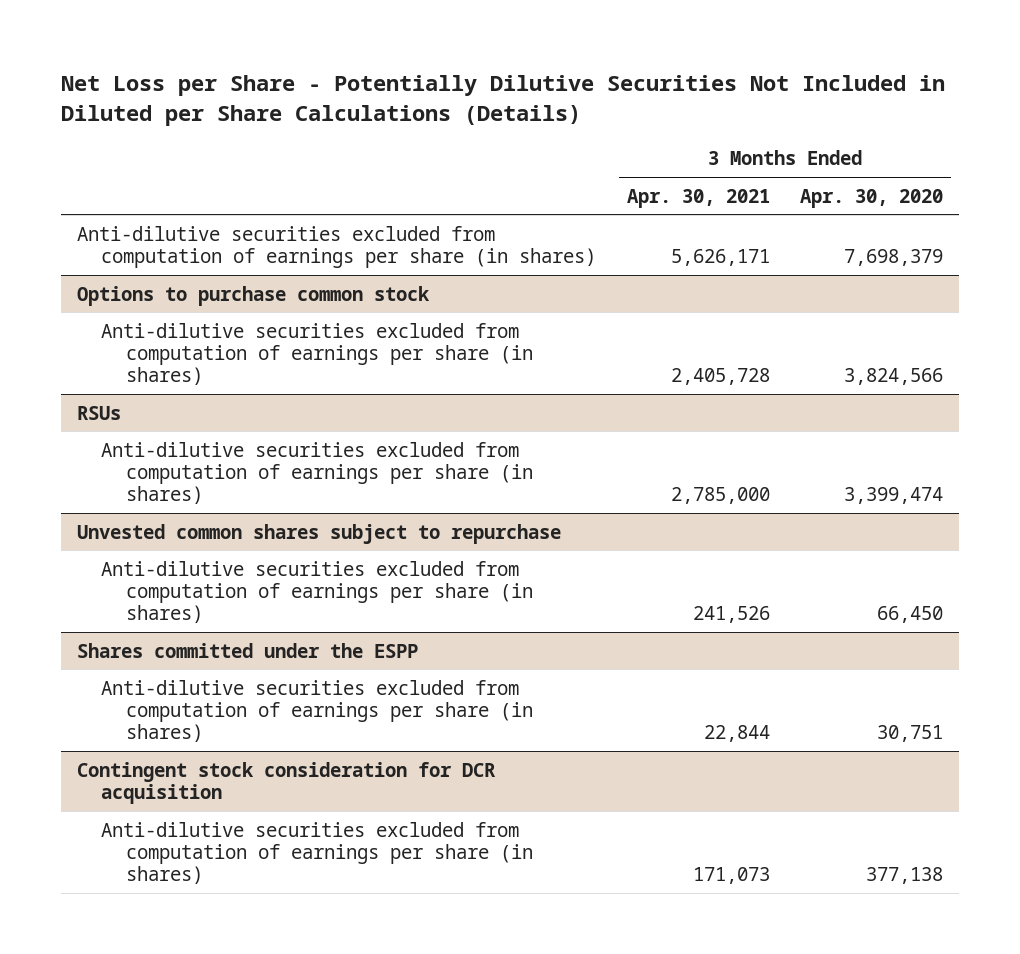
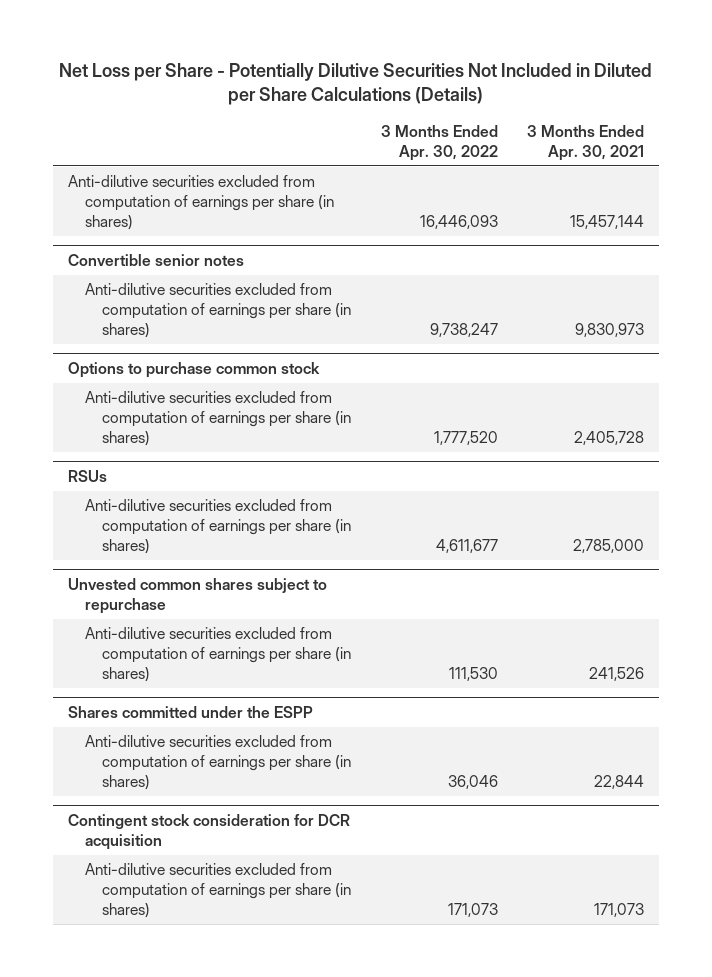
[800,188,944,208] Apr. 30, 2020 -> none
none -> [380,125,498,161] 3 Months Ended Apr. 30, 2022
[670,249,770,267] 5,626,171 -> [569,214,644,229] 15,457,144
none -> [67,254,244,267] Convertible senior notes
none -> [85,283,352,338] Anti-dilutive securities excluded from computation of earnings per share (in shares)

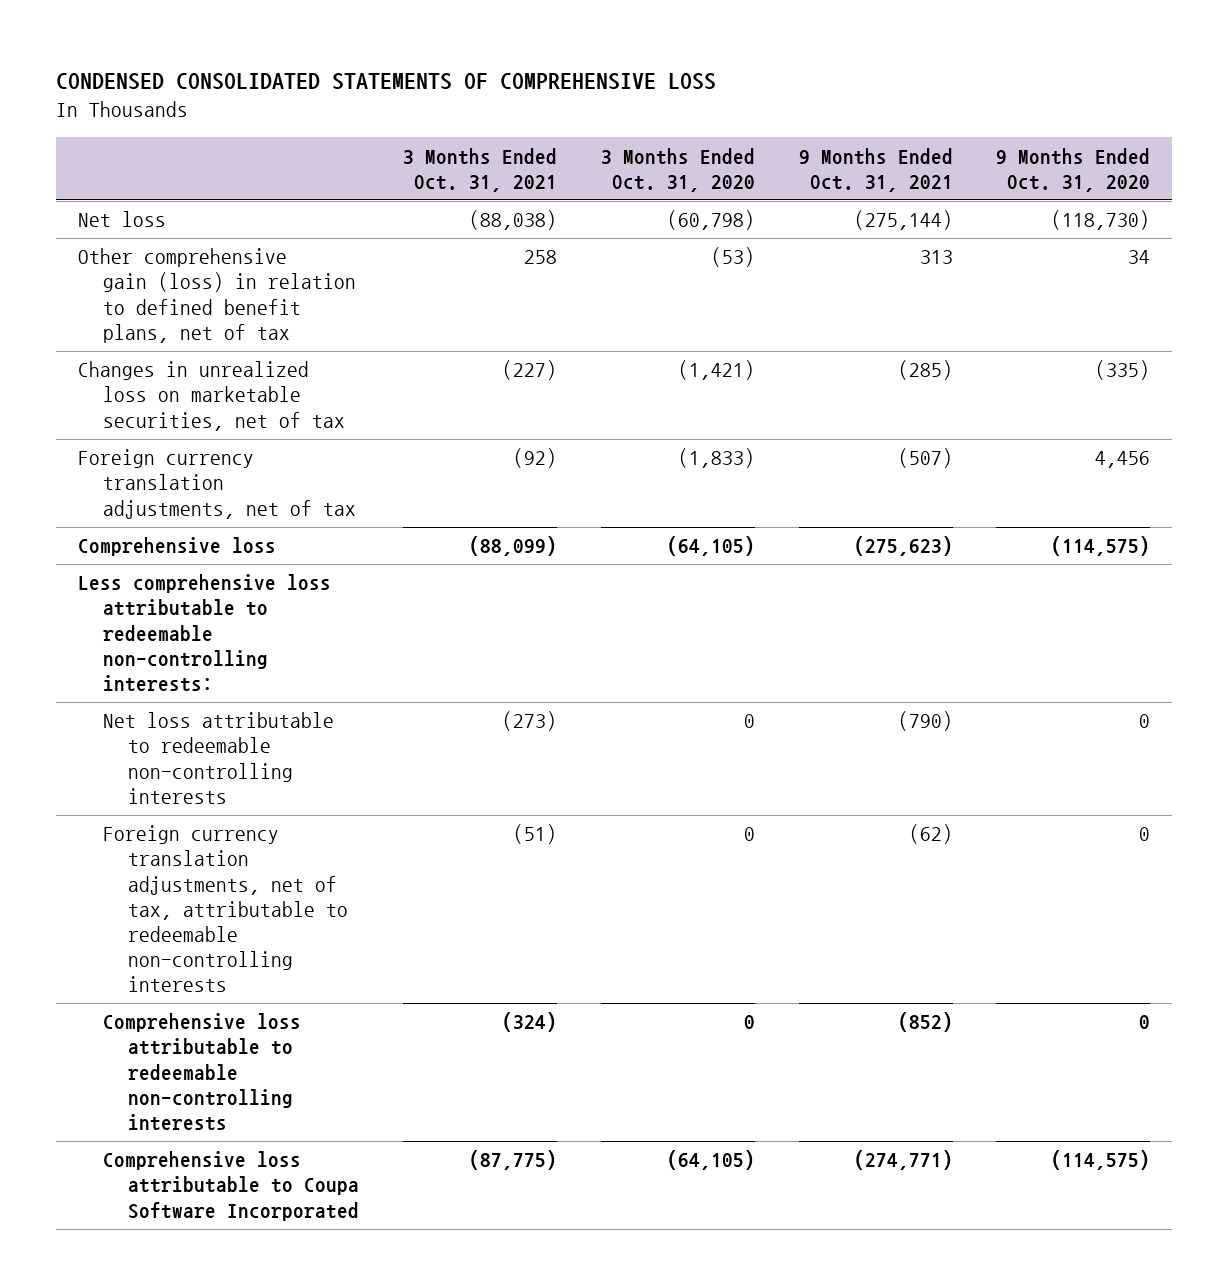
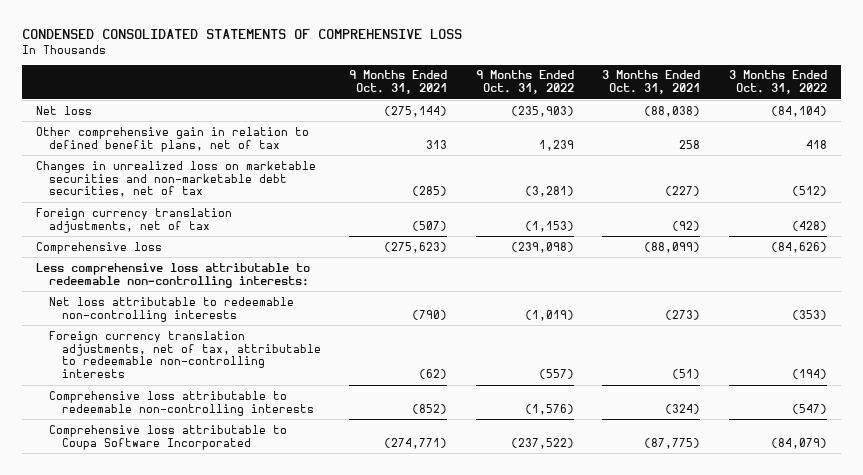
[600,147,755,192] 3 Months Ended Oct. 31, 2020 -> none
[996,147,1151,192] 9 Months Ended Oct. 31, 2020 -> none
none -> [475,70,574,95] 9 Months Ended Oct. 31, 2022
none -> [728,70,827,95] 3 Months Ended Oct. 31, 2022
[77,248,356,343] Other comprehensive gain (loss) in relation to defined benefit plans, net of tax -> [35,126,309,152] Other comprehensive gain in relation to defined benefit plans, net of tax
[77,361,345,431] Changes in unrealized loss on marketable securities, net of tax -> [35,160,316,198] Changes in unrealized loss on marketable securities and non-marketable debt securities, net of tax

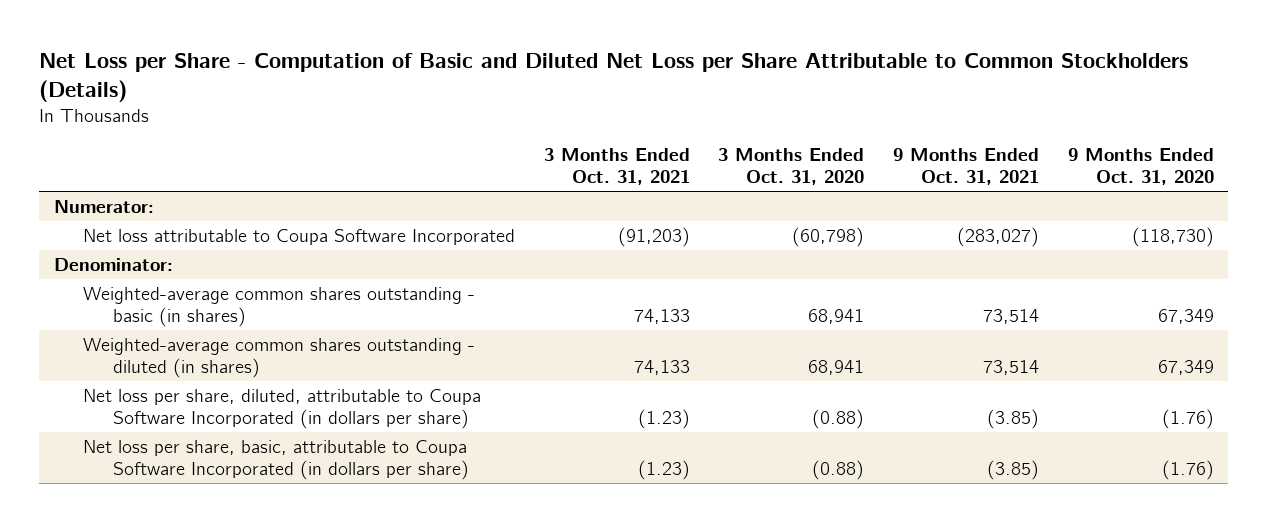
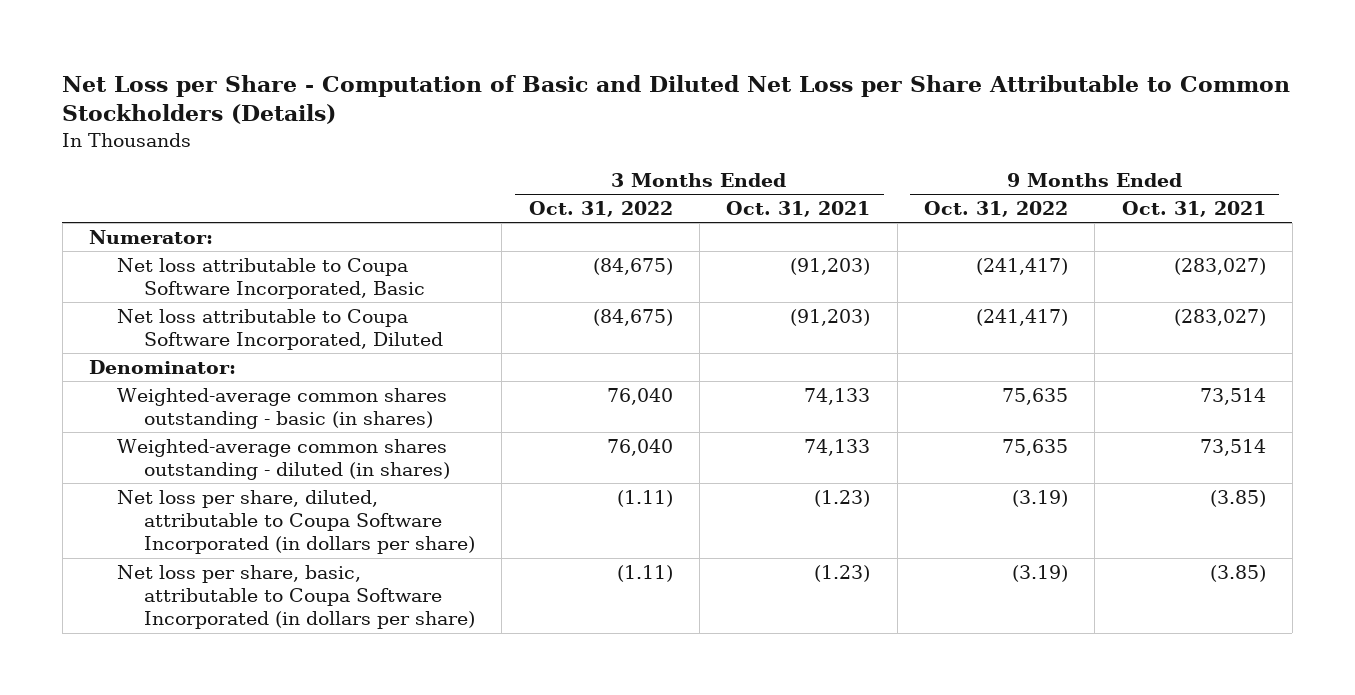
[718,148,865,186] 3 Months Ended Oct. 31, 2020 -> none
[1067,148,1214,186] 9 Months Ended Oct. 31, 2020 -> none
none -> [528,201,673,218] Oct. 31, 2022
none -> [923,201,1068,218] Oct. 31, 2022
[83,229,516,246] Net loss attributable to Coupa Software Incorporated -> [116,258,425,300] Net loss attributable to Coupa Software Incorporated, Basic
none -> [116,309,443,351] Net loss attributable to Coupa Software Incorporated, Diluted

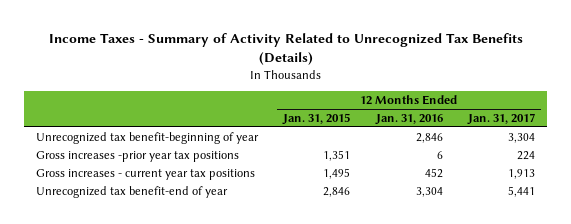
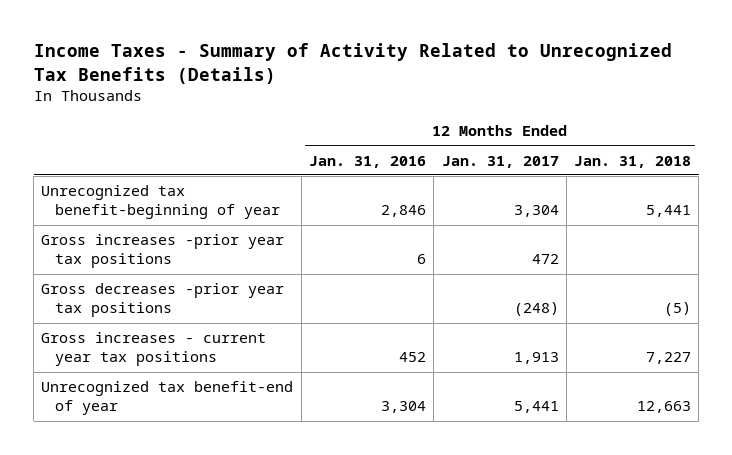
[282,112,351,125] Jan. 31, 2015 -> none
none -> [574,155,692,168] Jan. 31, 2018
[516,150,535,160] 224 -> [531,254,559,265] 472
none -> [41,283,285,318] Gross decreases -prior year tax positions

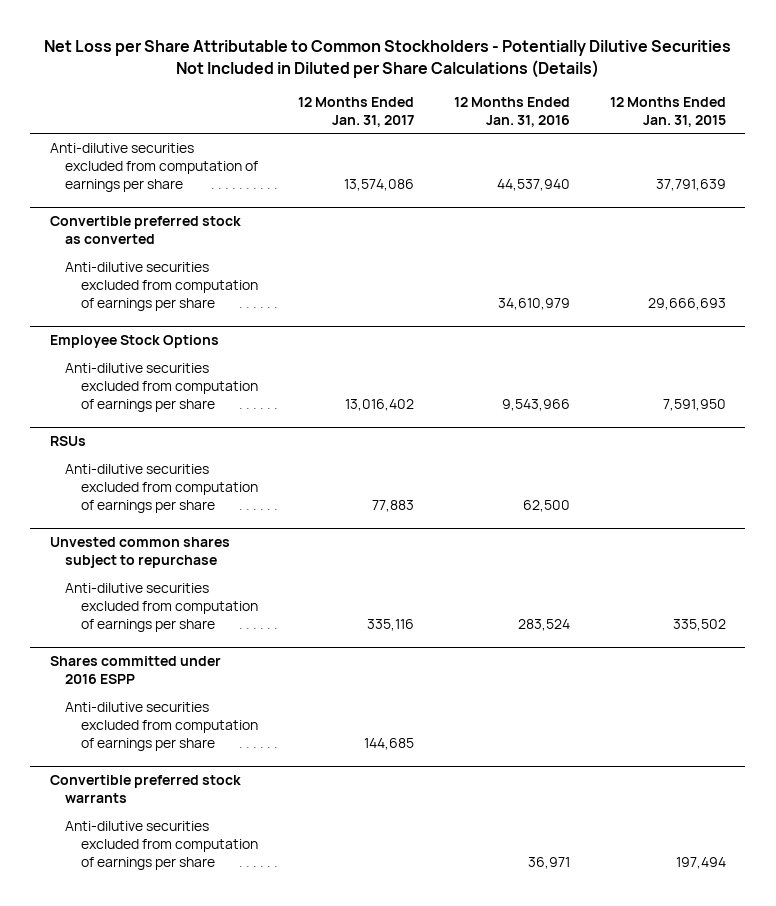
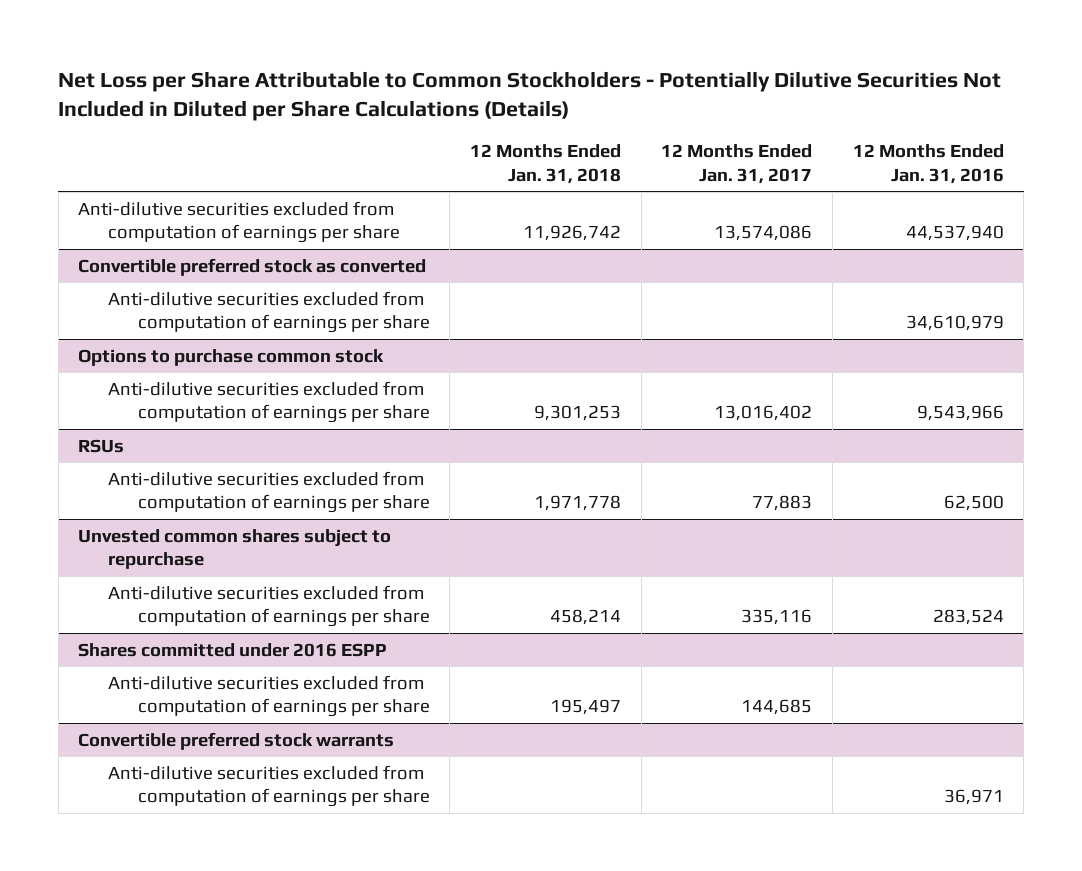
[609,96,726,127] 12 Months Ended Jan. 31, 2015 -> none
none -> [469,144,621,184] 12 Months Ended Jan. 31, 2018
[50,334,220,348] Employee Stock Options -> [78,348,385,366] Options to purchase common stock

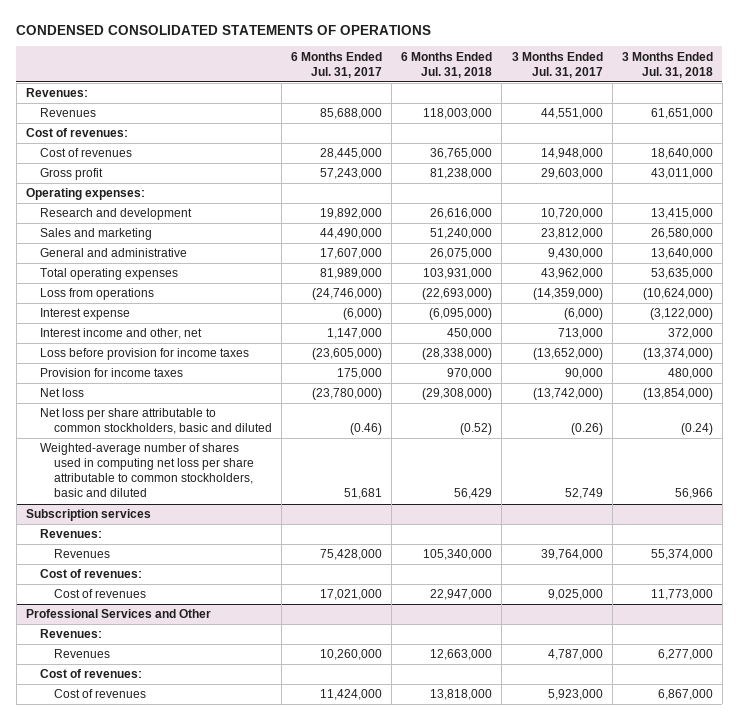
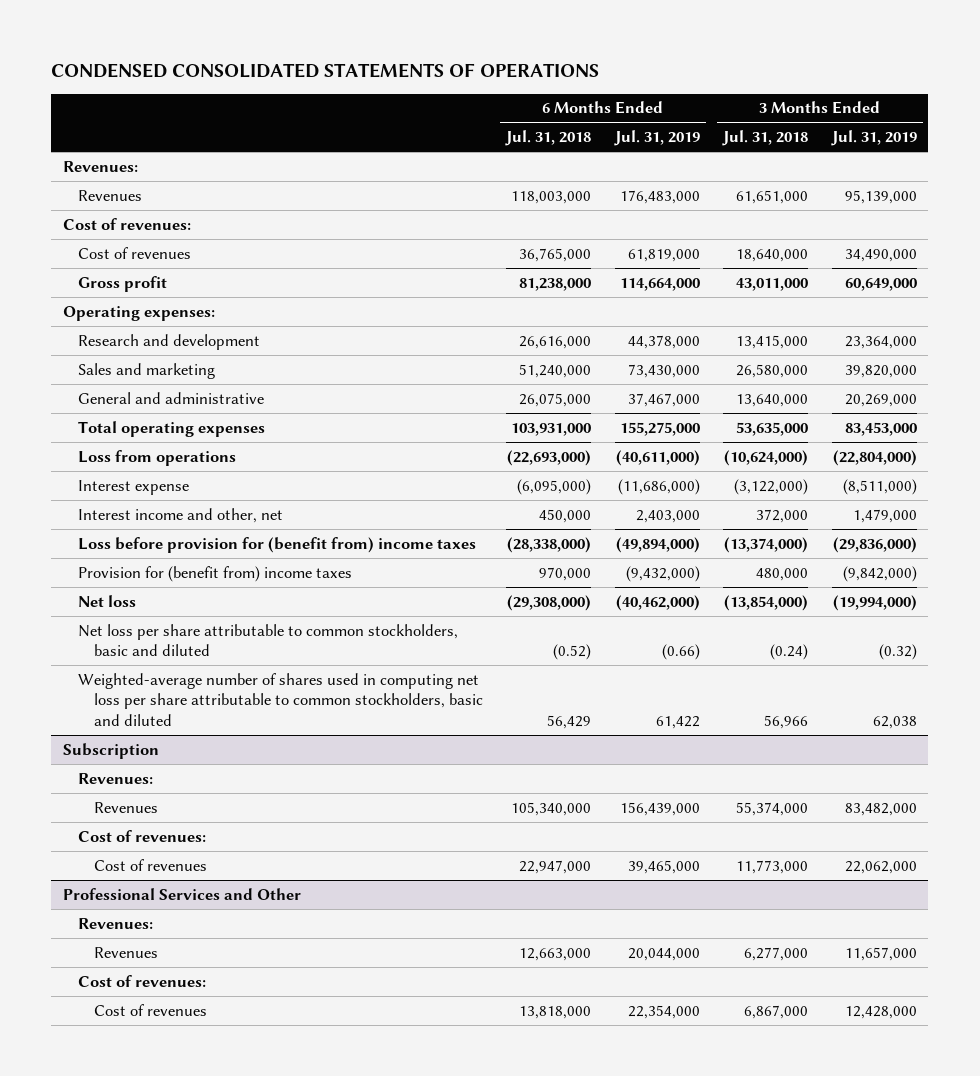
[291,51,383,78] 6 Months Ended Jul. 31, 2017 -> none
[511,51,603,78] 3 Months Ended Jul. 31, 2017 -> none
none -> [613,130,700,147] Jul. 31, 2019
none -> [830,130,917,147] Jul. 31, 2019
[40,348,250,361] Loss before provision for income taxes -> [78,536,477,553] Loss before provision for (benefit from) income taxes
[40,368,184,378] Provision for income taxes -> [78,565,353,582] Provision for (benefit from) income taxes
[26,509,152,522] Subscription services -> [62,742,159,759] Subscription

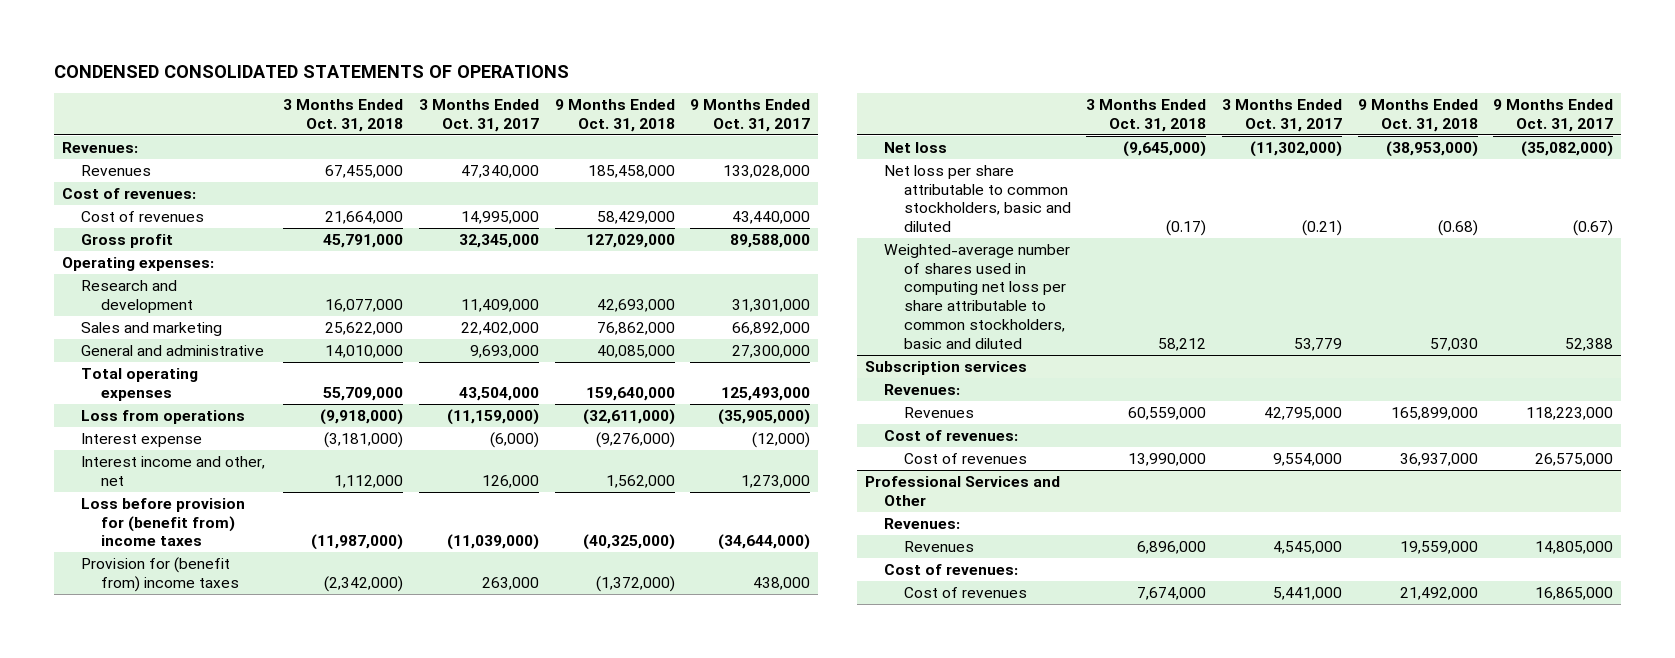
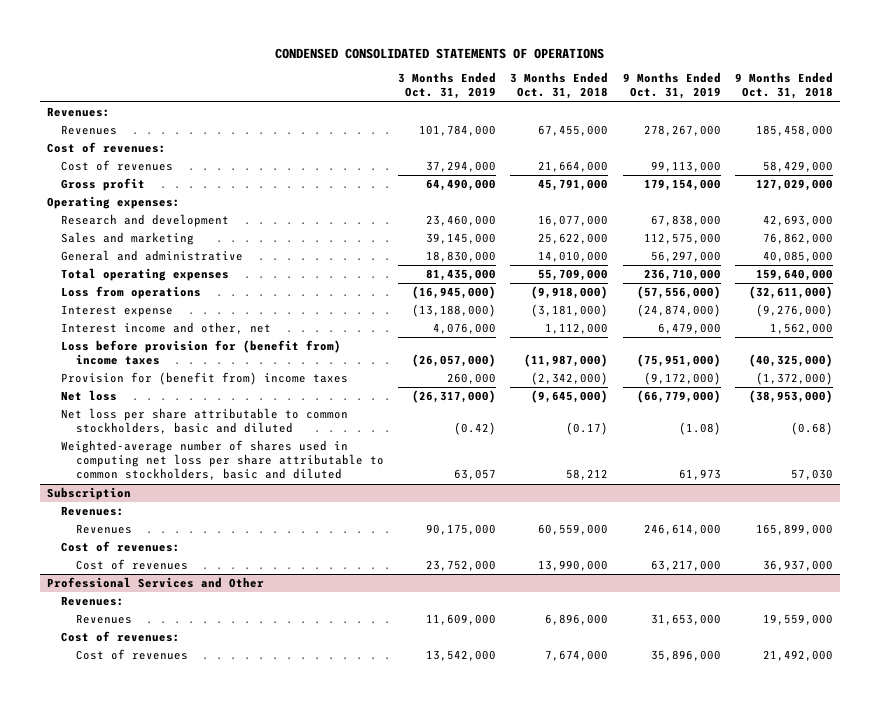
[419,99,540,132] 3 Months Ended Oct. 31, 2017 -> none
[690,99,811,132] 9 Months Ended Oct. 31, 2017 -> none
none -> [398,72,497,100] 3 Months Ended Oct. 31, 2019
none -> [622,72,721,100] 9 Months Ended Oct. 31, 2019
[864,360,1027,375] Subscription services -> [47,487,132,501] Subscription

